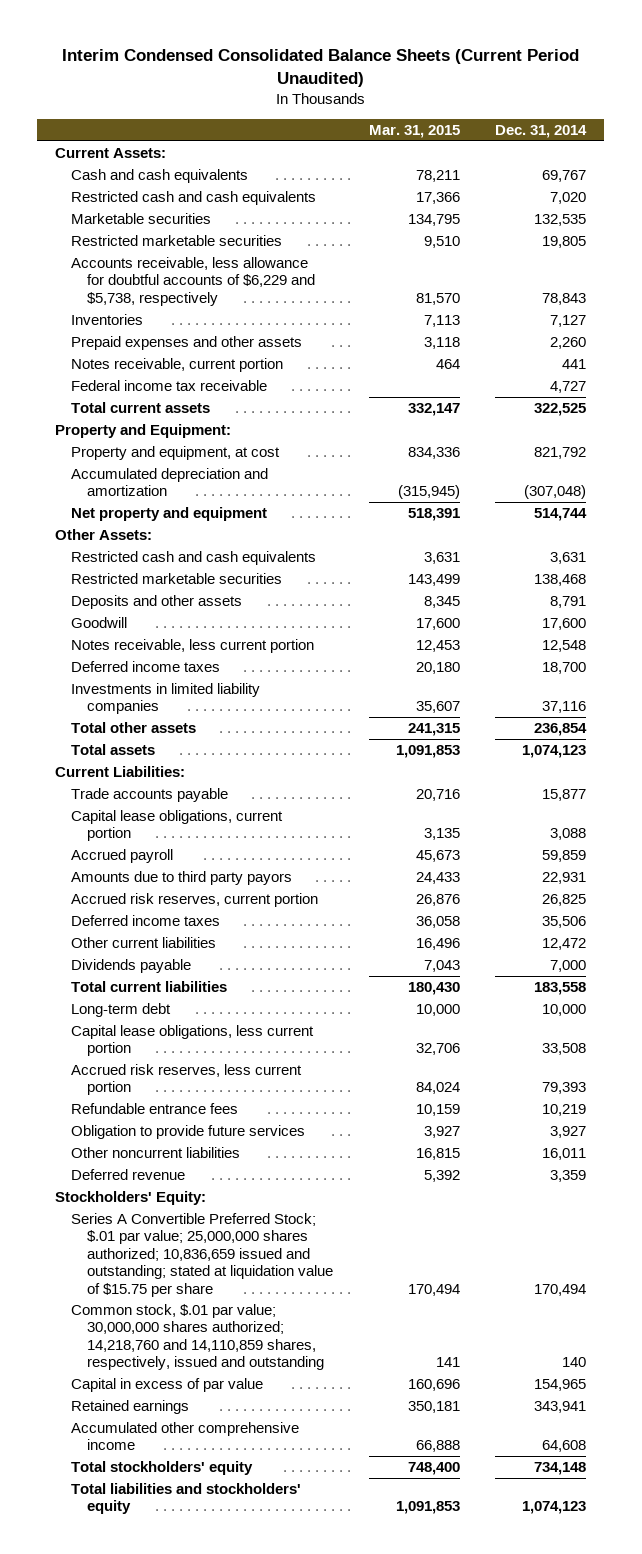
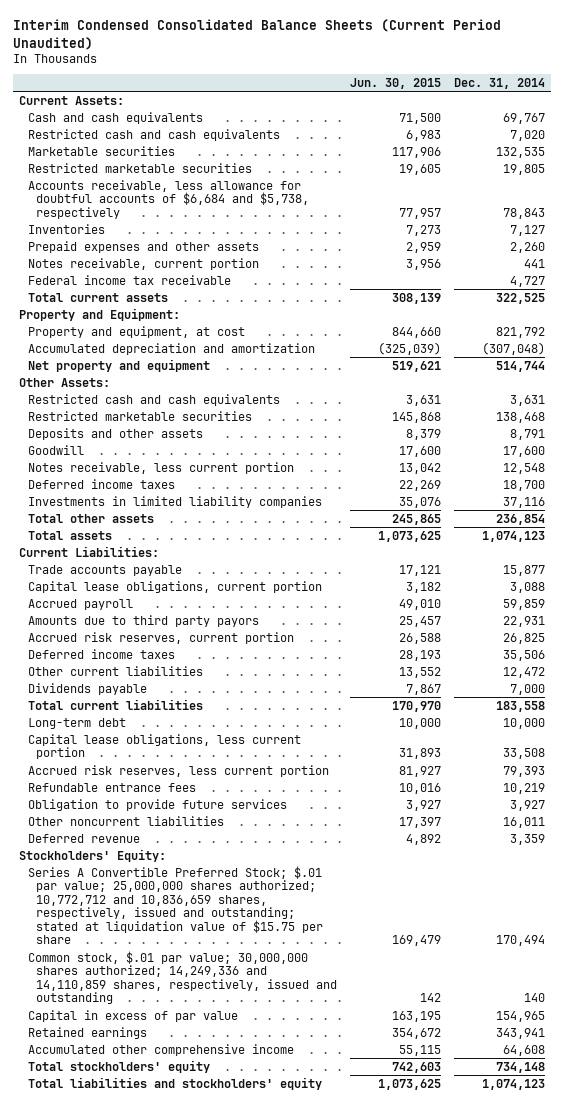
[368,124,460,138] Mar. 31, 2015 -> none
none -> [349,77,441,89] Jun. 30, 2015
[71,257,315,306] Accounts receivable, less allowance for doubtful accounts of $6,229 and $5,738, respectively -> [27,179,309,219] Accounts receivable, less allowance for doubtful accounts of $6,684 and $5,738, respectively
[71,1213,333,1297] Series A Convertible Preferred Stock; $.01 par value; 25,000,000 shares authorized; 10,836,659 issued and outstanding; stated at liquidation value of $15.75 per share -> [27,865,323,945] Series A Convertible Preferred Stock; $.01 par value; 25,000,000 shares authorized; 10,772,712 and 10,836,659 shares, respectively, issued and outstanding; stated at liquidation value of $15.75 per share
[71,1304,324,1371] Common stock, $.01 par value; 30,000,000 shares authorized; 14,218,760 and 14,110,859 shares, respectively, issued and outstanding -> [27,950,337,1005] Common stock, $.01 par value; 30,000,000 shares authorized; 14,249,336 and 14,110,859 shares, respectively, issued and outstanding

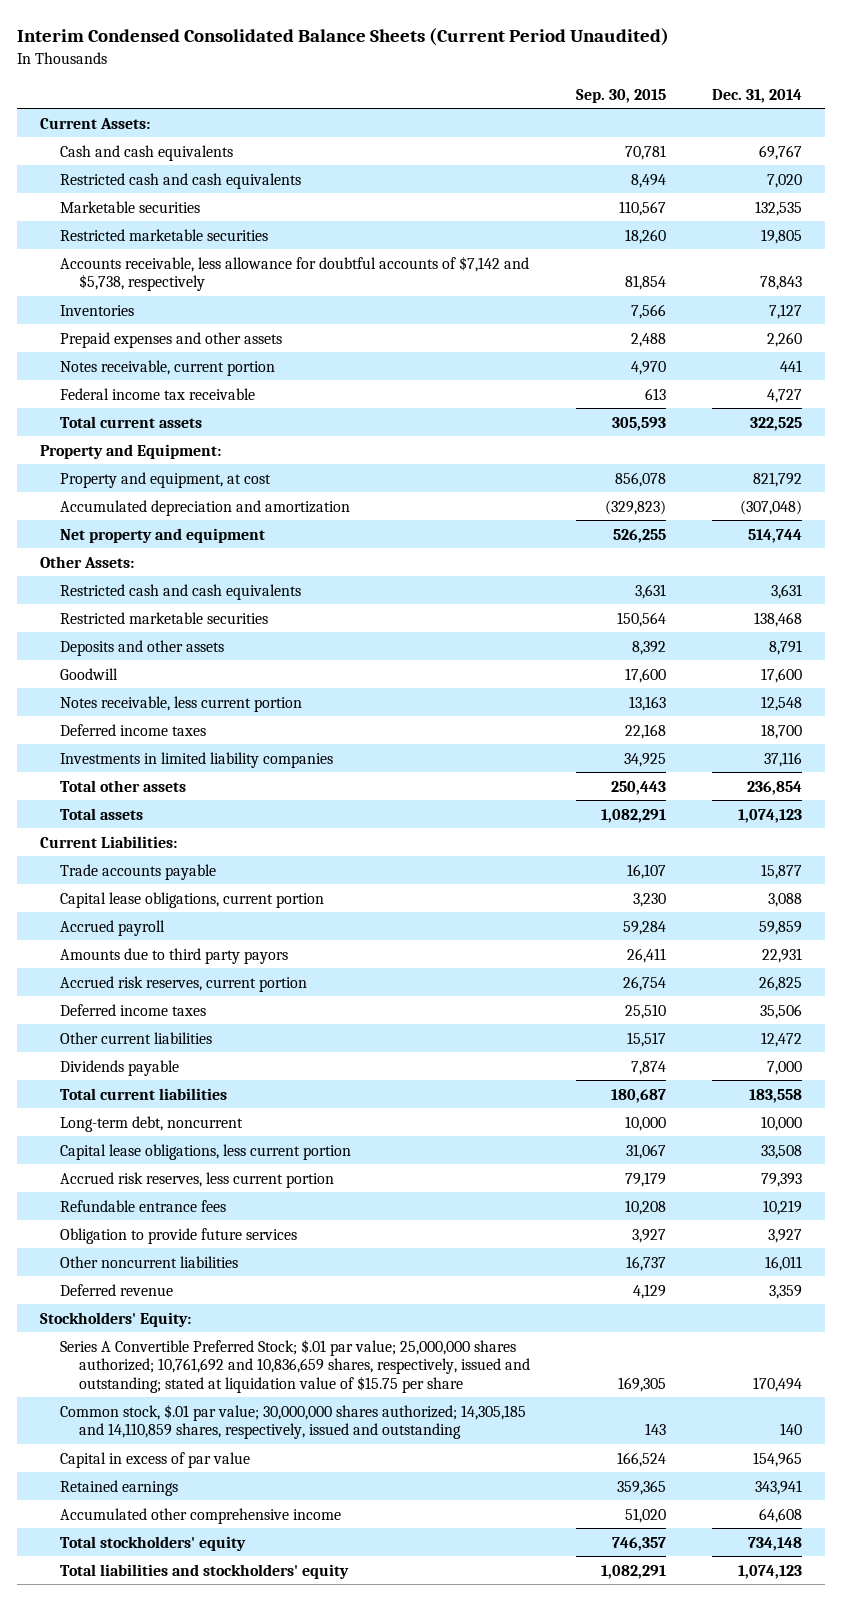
[349,77,441,89] Jun. 30, 2015 -> none
none -> [576,88,667,103] Sep. 30, 2015
[27,179,309,219] Accounts receivable, less allowance for doubtful accounts of $6,684 and $5,738, respectively -> [59,255,529,292] Accounts receivable, less allowance for doubtful accounts of $7,142 and $5,738, respectively
[27,717,126,729] Long-term debt -> [59,1115,243,1132] Long-term debt, noncurrent
[27,865,323,945] Series A Convertible Preferred Stock; $.01 par value; 25,000,000 shares authorized; 10,772,712 and 10,836,659 shares, respectively, issued and outstanding; stated at liquidation value of $15.75 per share -> [59,1338,531,1393] Series A Convertible Preferred Stock; $.01 par value; 25,000,000 shares authorized; 10,761,692 and 10,836,659 shares, respectively, issued and outstanding; stated at liquidation value of $15.75 per share
[27,950,337,1005] Common stock, $.01 par value; 30,000,000 shares authorized; 14,249,336 and 14,110,859 shares, respectively, issued and outstanding -> [59,1403,526,1440] Common stock, $.01 par value; 30,000,000 shares authorized; 14,305,185 and 14,110,859 shares, respectively, issued and outstanding

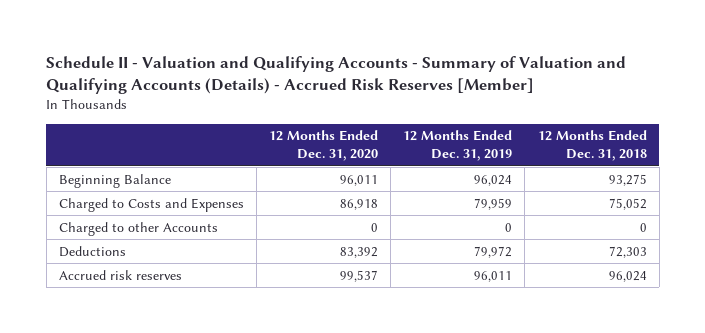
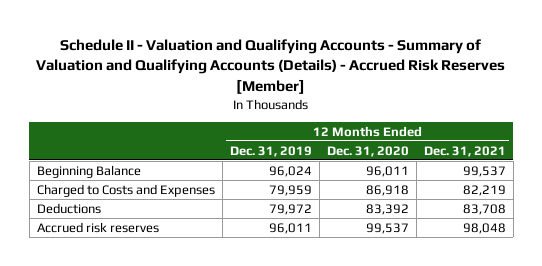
[537,130,647,162] 12 Months Ended Dec. 31, 2018 -> none
none -> [423,145,506,157] Dec. 31, 2021
[58,221,218,236] Charged to other Accounts -> none

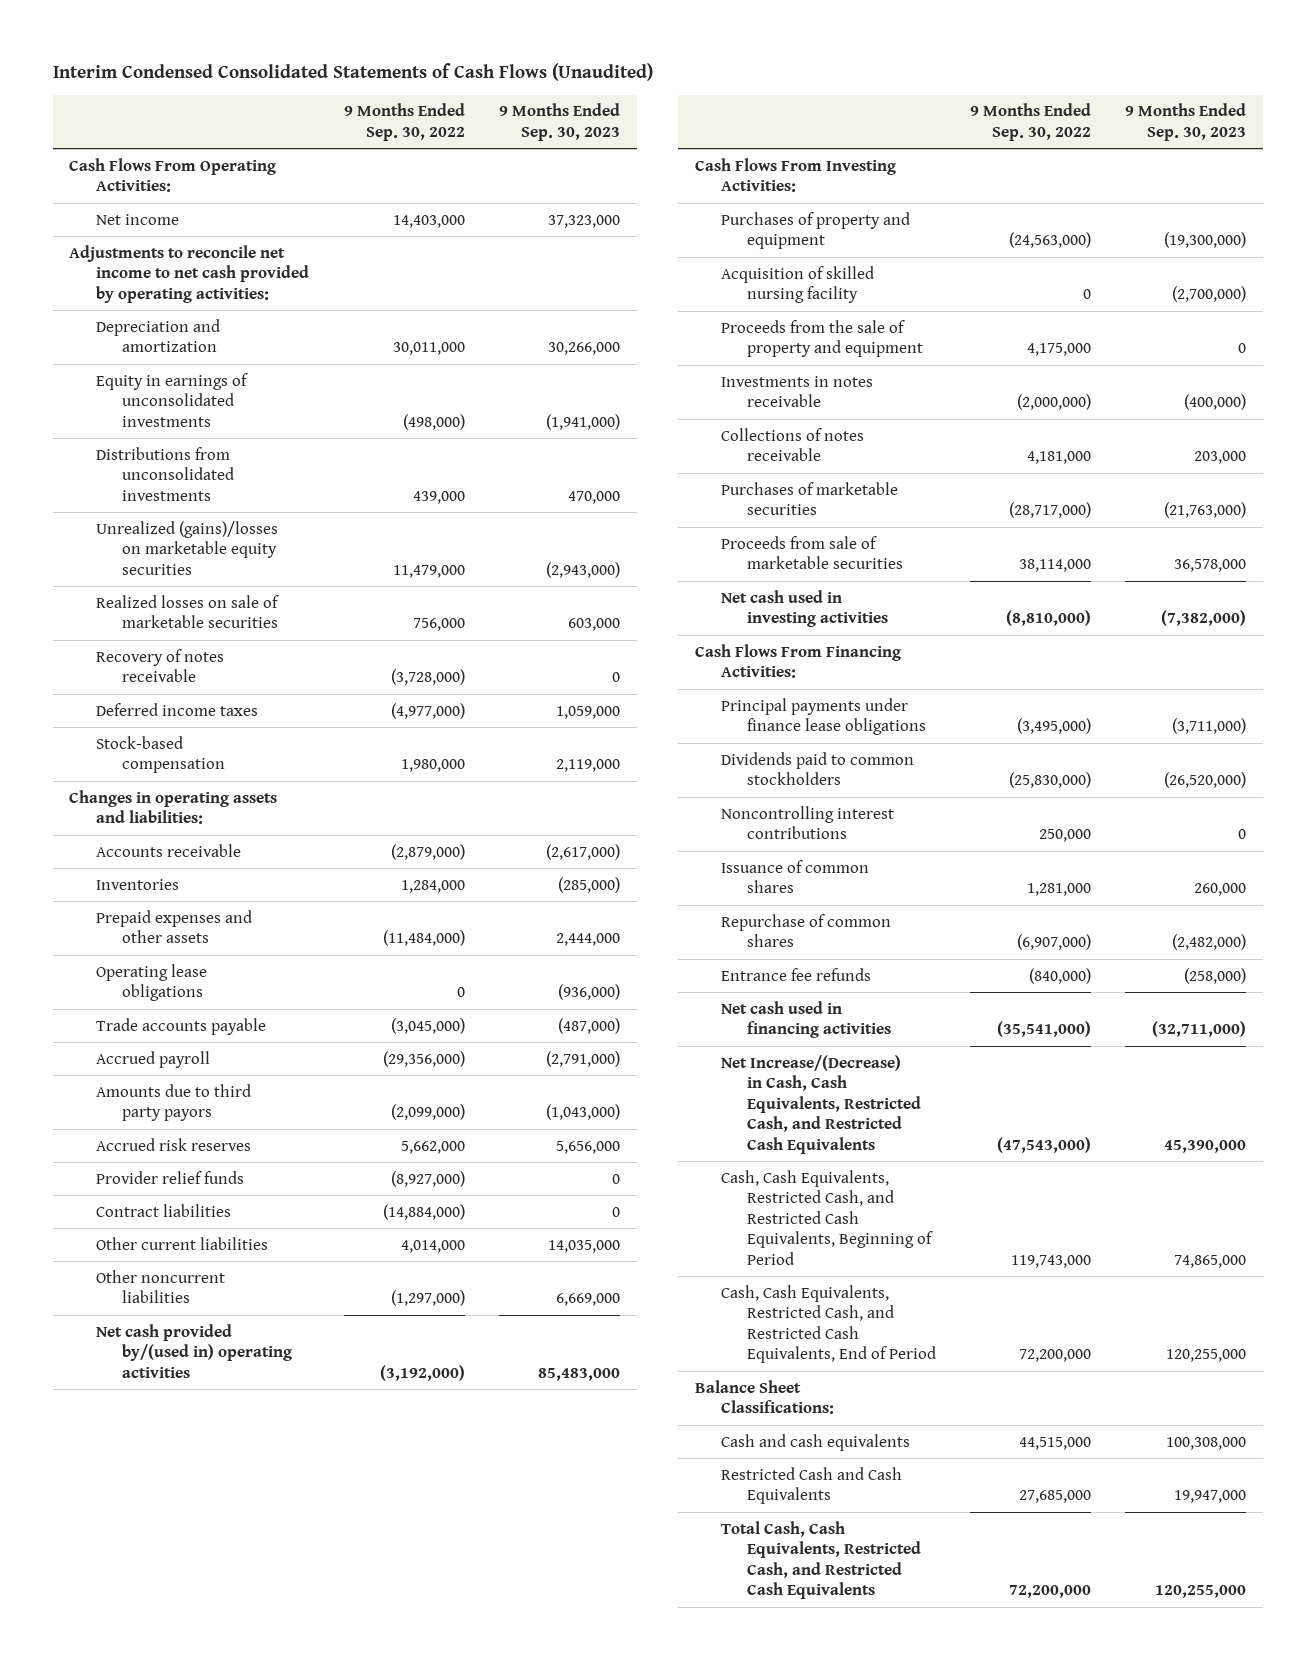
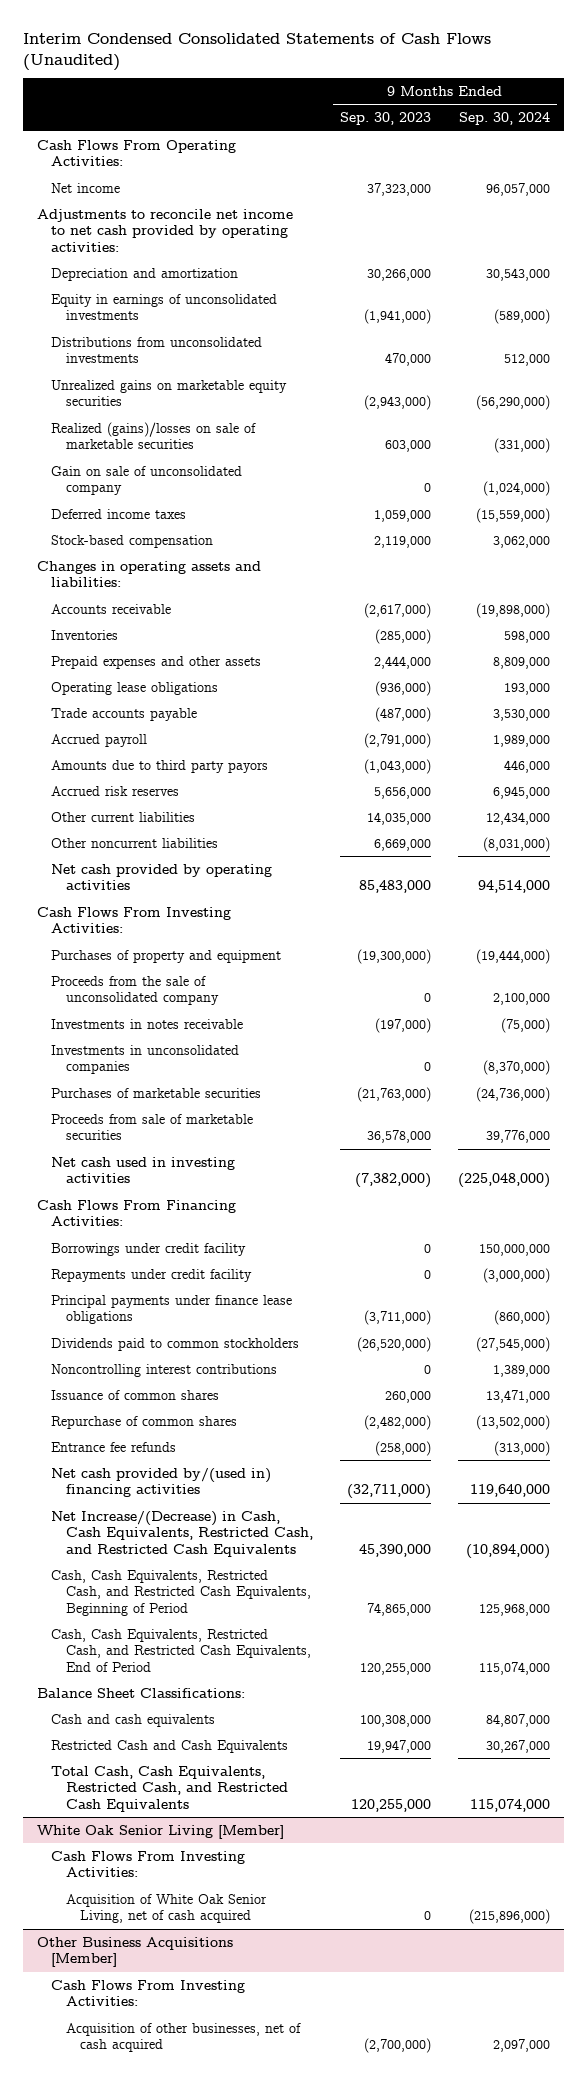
[344,103,466,141] 9 Months Ended Sep. 30, 2022 -> none
none -> [459,112,551,126] Sep. 30, 2024
[95,648,224,683] Recovery of notes receivable -> none
[95,520,278,575] Unrealized (gains)/losses on marketable equity securities -> [51,379,288,407] Unrealized gains on marketable equity securities
[95,594,279,629] Realized losses on sale of marketable securities -> [51,421,257,450] Realized (gains)/losses on sale of marketable securities
none -> [51,465,243,496] Gain on sale of unconsolidated company
[95,1170,244,1184] Provider relief funds -> none
[95,1203,231,1217] Contract liabilities -> none
[95,1323,292,1378] Net cash provided by/(used in) operating activities -> [51,863,273,891] Net cash provided by operating activities
[721,265,875,304] Acquisition of skilled nursing facility -> none
[721,427,865,462] Collections of notes receivable -> none
[721,319,924,358] Proceeds from the sale of property and equipment -> [51,975,219,1006] Proceeds from the sale of unconsolidated company
[1183,394,1246,411] (400,000) -> [374,1017,431,1033] (197,000)
none -> [51,1044,240,1075] Investments in unconsolidated companies
none -> [51,1242,247,1256] Borrowings under credit facility
none -> [51,1268,253,1282] Repayments under credit facility
[721,1000,892,1039] Net cash used in financing activities -> [51,1467,272,1498] Net cash provided by/(used in) financing activities
none -> [36,1824,284,1839] White Oak Senior Living [Member]
none -> [51,1850,246,1878] Cash Flows From Investing Activities:
none -> [65,1893,267,1924] Acquisition of White Oak Senior Living, net of cash acquired
none -> [36,1936,233,1968] Other Business Acquisitions [Member]
none -> [51,1979,246,2007] Cash Flows From Investing Activities:
none -> [65,2022,301,2053] Acquisition of other businesses, net of cash acquired

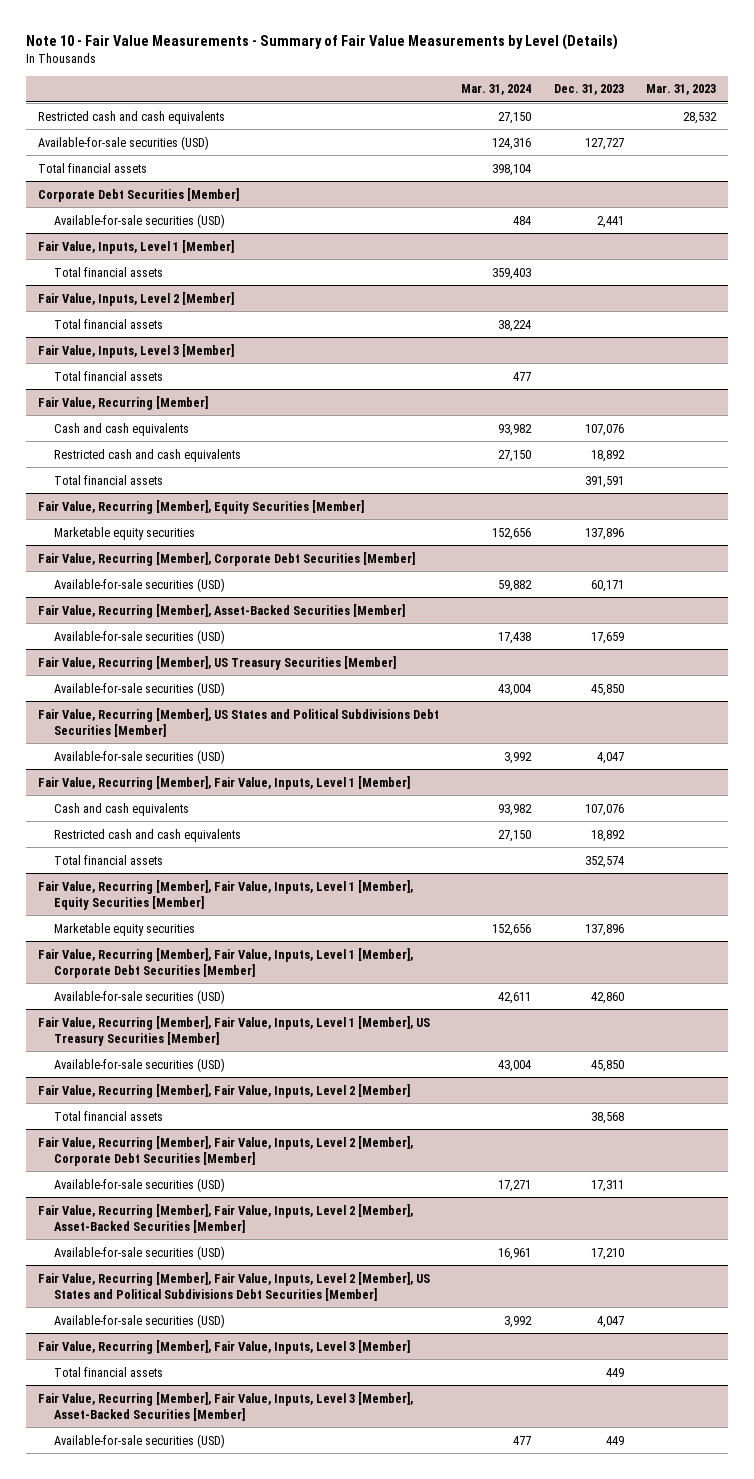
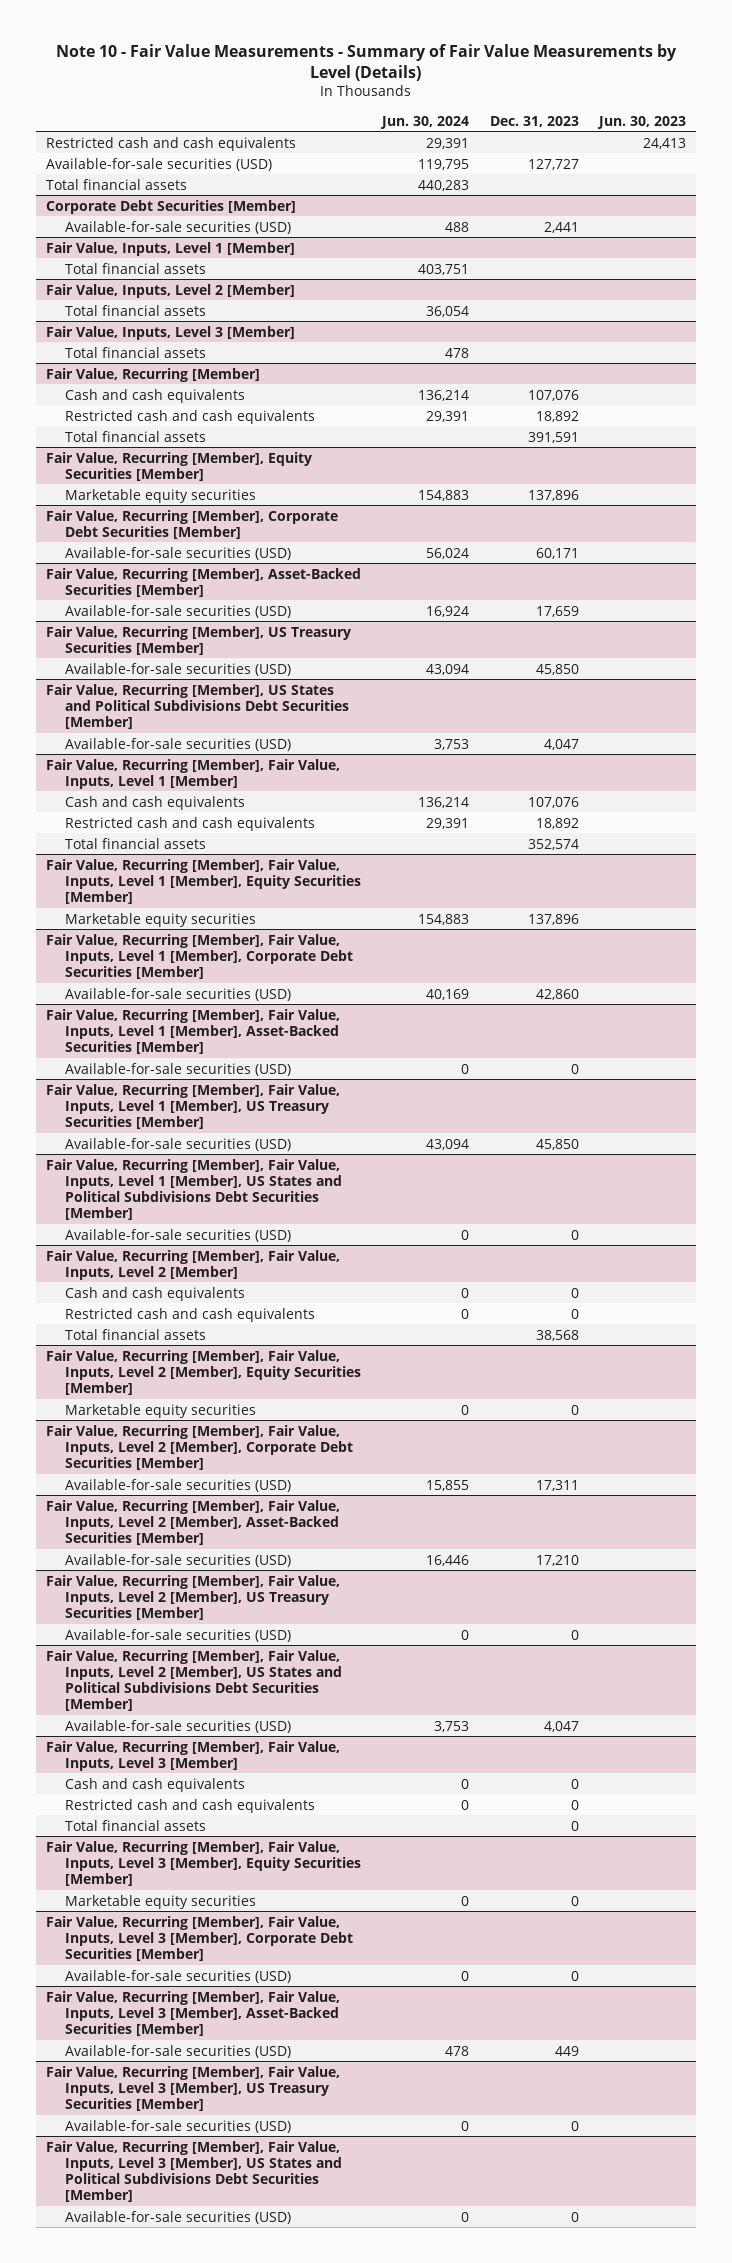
[461,84,532,96] Mar. 31, 2024 -> none
[646,84,717,96] Mar. 31, 2023 -> none
none -> [379,115,469,129] Jun. 30, 2024
none -> [597,115,687,129] Jun. 30, 2023
none -> [46,1008,341,1054] Fair Value, Recurring [Member], Fair Value, Inputs, Level 1 [Member], Asset-Backed Securities [Member]
none -> [65,1062,292,1076] Available-for-sale securities (USD)
none -> [46,1158,343,1220] Fair Value, Recurring [Member], Fair Value, Inputs, Level 1 [Member], US States and Political Subdivisions Debt Securities [Member]
none -> [65,1228,292,1242] Available-for-sale securities (USD)
none -> [65,1286,246,1301] Cash and cash equivalents
none -> [65,1307,316,1322] Restricted cash and cash equivalents
none -> [46,1349,362,1395] Fair Value, Recurring [Member], Fair Value, Inputs, Level 2 [Member], Equity Securities [Member]
none -> [65,1403,257,1418] Marketable equity securities
none -> [46,1574,341,1620] Fair Value, Recurring [Member], Fair Value, Inputs, Level 2 [Member], US Treasury Securities [Member]
none -> [65,1628,292,1642] Available-for-sale securities (USD)
none -> [65,1777,246,1792] Cash and cash equivalents
none -> [65,1798,316,1813] Restricted cash and cash equivalents
[605,1367,624,1377] 449 -> [570,1820,579,1831] 0
none -> [46,1840,362,1886] Fair Value, Recurring [Member], Fair Value, Inputs, Level 3 [Member], Equity Securities [Member]
none -> [65,1894,257,1909] Marketable equity securities
none -> [46,1915,354,1961] Fair Value, Recurring [Member], Fair Value, Inputs, Level 3 [Member], Corporate Debt Securities [Member]
none -> [65,1969,292,1983] Available-for-sale securities (USD)
none -> [46,2065,341,2111] Fair Value, Recurring [Member], Fair Value, Inputs, Level 3 [Member], US Treasury Securities [Member]
none -> [65,2119,292,2133] Available-for-sale securities (USD)
none -> [46,2140,343,2202] Fair Value, Recurring [Member], Fair Value, Inputs, Level 3 [Member], US States and Political Subdivisions Debt Securities [Member]
none -> [65,2210,292,2224] Available-for-sale securities (USD)

